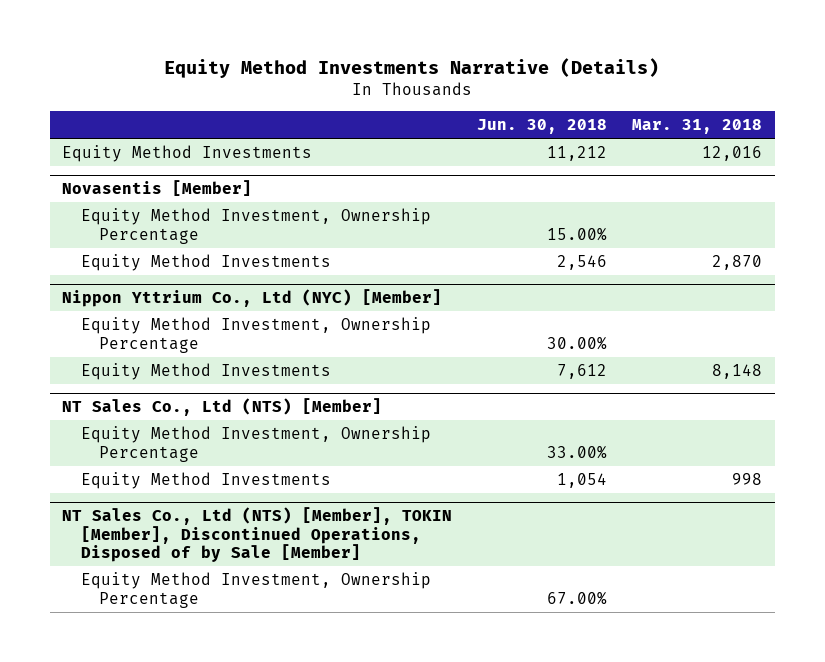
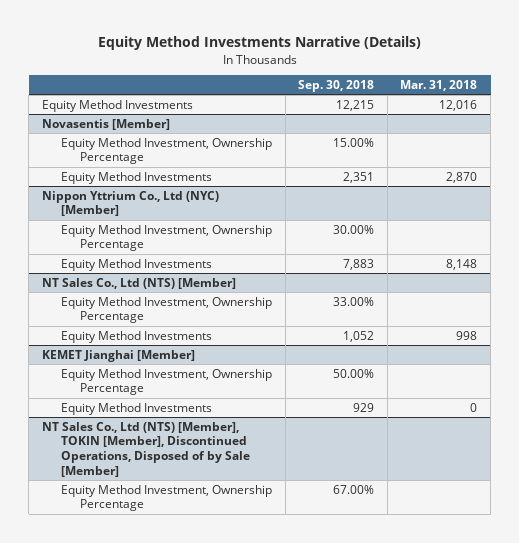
[477,119,608,135] Jun. 30, 2018 -> none
none -> [298,80,375,93] Sep. 30, 2018
none -> [42,349,196,362] KEMET Jianghai [Member]
none -> [60,368,272,396] Equity Method Investment, Ownership Percentage
none -> [60,402,212,415] Equity Method Investments

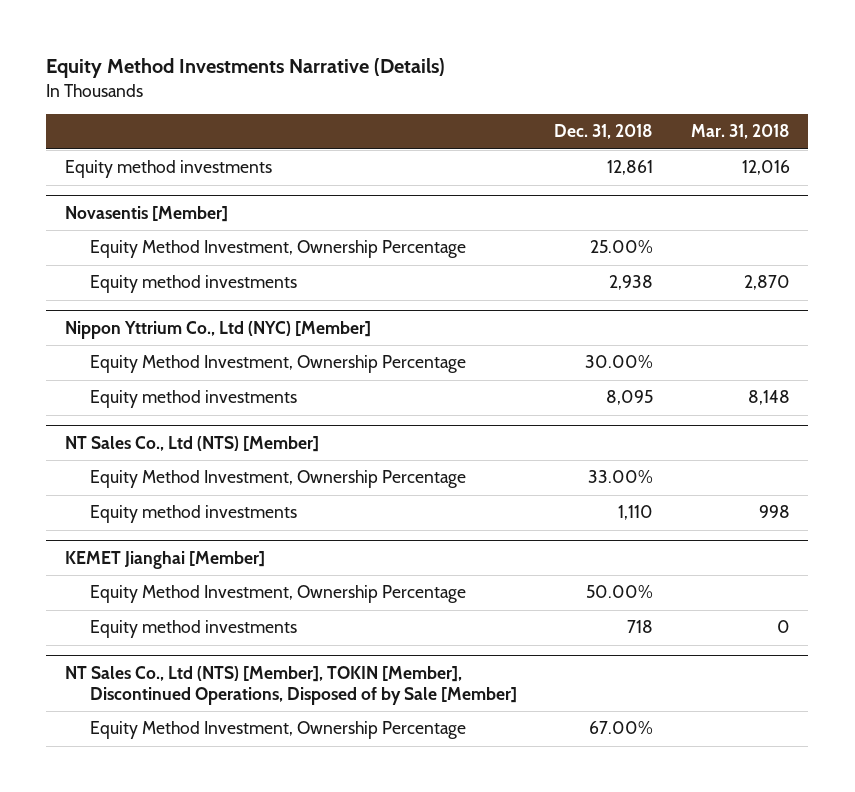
[298,80,375,93] Sep. 30, 2018 -> none
none -> [554,124,654,140] Dec. 31, 2018
[42,99,194,112] Equity Method Investments -> [64,160,272,179] Equity method investments
[60,171,212,184] Equity Method Investments -> [89,275,297,294] Equity method investments
[60,258,212,271] Equity Method Investments -> [89,390,297,409] Equity method investments
[60,330,212,343] Equity Method Investments -> [89,505,297,524] Equity method investments
[60,402,212,415] Equity Method Investments -> [89,620,297,639] Equity method investments

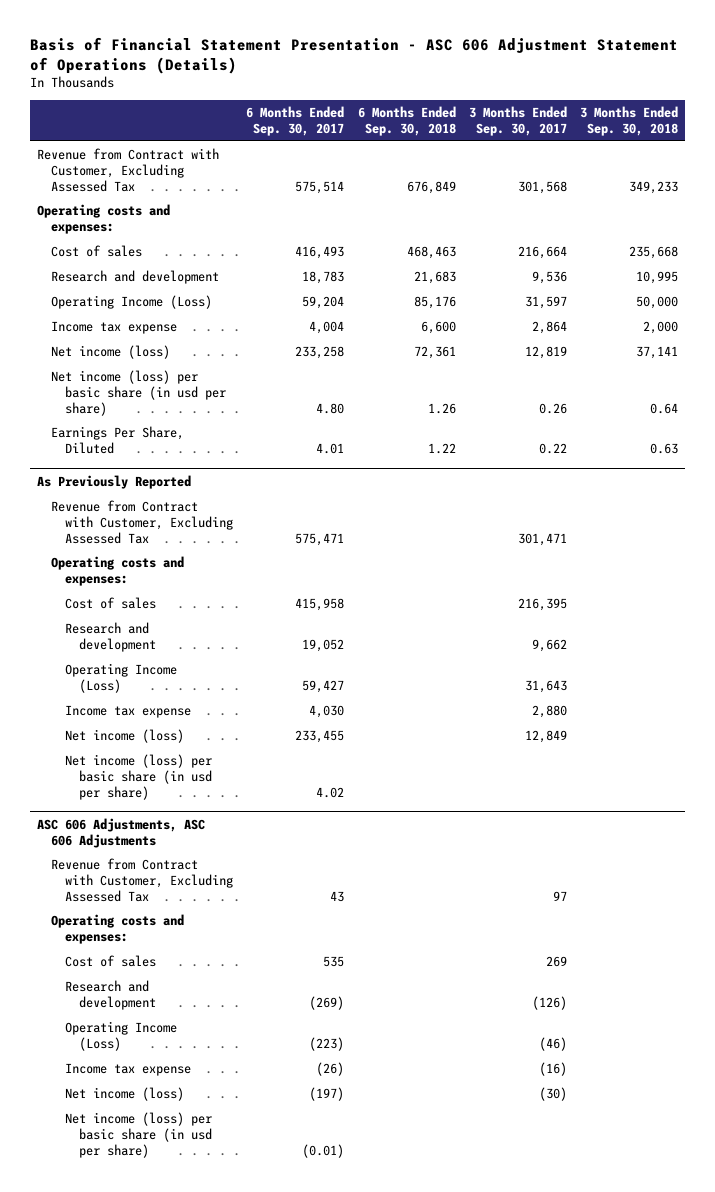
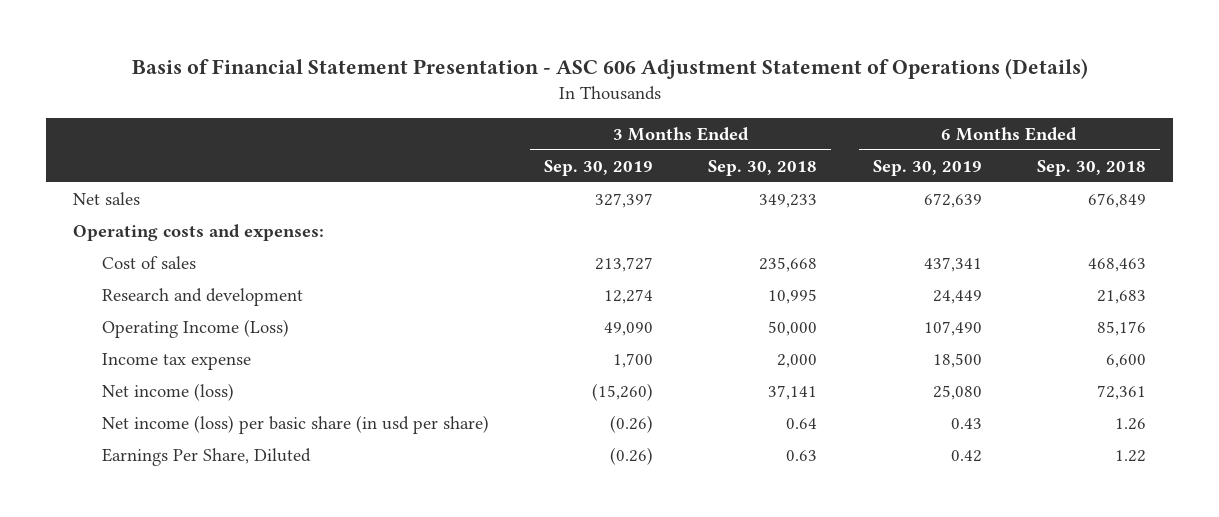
[246,105,345,136] 6 Months Ended Sep. 30, 2017 -> none
[468,105,567,136] 3 Months Ended Sep. 30, 2017 -> none
none -> [544,159,654,176] Sep. 30, 2019
none -> [872,159,982,176] Sep. 30, 2019
[36,147,219,192] Revenue from Contract with Customer, Excluding Assessed Tax -> [73,192,141,206] Net sales
[36,474,191,489] As Previously Reported -> none
[50,499,234,544] Revenue from Contract with Customer, Excluding Assessed Tax -> none
[50,555,184,586] Operating costs and expenses: -> none
[65,596,157,609] Cost of sales -> none
[65,621,157,652] Research and development -> none
[65,662,178,693] Operating Income (Loss) -> none
[65,704,192,718] Income tax expense -> none
[65,728,185,743] Net income (loss) -> none
[65,753,213,800] Net income (loss) per basic share (in usd per share) -> none
[36,817,205,848] ASC 606 Adjustments, ASC 606 Adjustments -> none
[50,857,234,902] Revenue from Contract with Customer, Excluding Assessed Tax -> none
[50,913,184,944] Operating costs and expenses: -> none
[65,954,157,967] Cost of sales -> none
[65,979,157,1010] Research and development -> none
[65,1020,178,1051] Operating Income (Loss) -> none
[65,1062,192,1076] Income tax expense -> none
[65,1086,185,1101] Net income (loss) -> none
[65,1111,213,1158] Net income (loss) per basic share (in usd per share) -> none

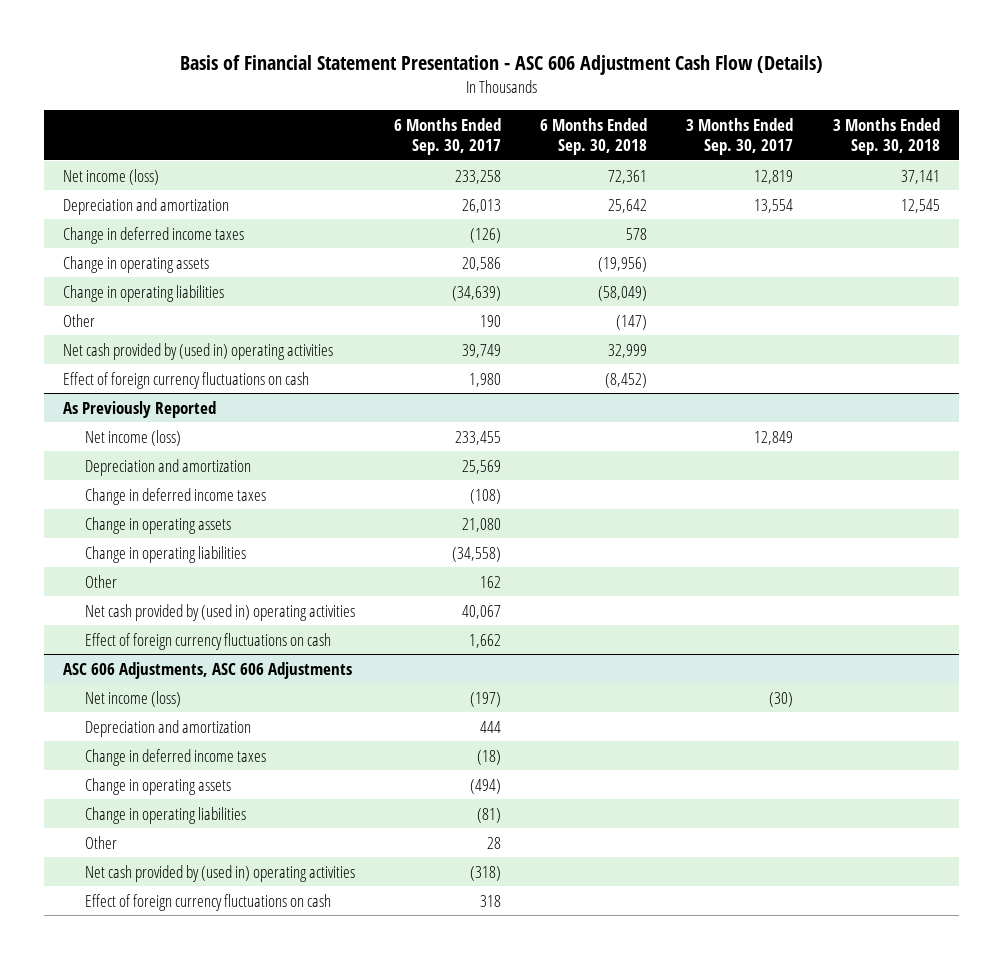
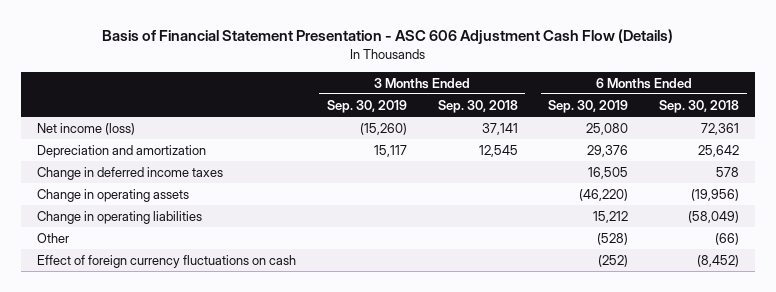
[393,118,501,155] 6 Months Ended Sep. 30, 2017 -> none
[686,118,794,155] 3 Months Ended Sep. 30, 2017 -> none
none -> [326,99,407,113] Sep. 30, 2019
none -> [548,99,629,113] Sep. 30, 2019
[63,342,334,360] Net cash provided by (used in) operating activities -> none
[616,314,648,330] (147) -> [715,232,740,245] (66)
[63,400,217,418] As Previously Reported -> none
[84,429,181,446] Net income (loss) -> none
[84,458,251,476] Depreciation and amortization -> none
[84,487,266,505] Change in deferred income taxes -> none
[84,516,231,534] Change in operating assets -> none
[84,545,246,563] Change in operating liabilities -> none
[84,574,117,588] Other -> none
[84,603,355,621] Net cash provided by (used in) operating activities -> none
[84,632,331,650] Effect of foreign currency fluctuations on cash -> none
[63,661,353,679] ASC 606 Adjustments, ASC 606 Adjustments -> none
[84,690,181,707] Net income (loss) -> none
[84,719,251,737] Depreciation and amortization -> none
[84,748,266,766] Change in deferred income taxes -> none
[84,777,231,795] Change in operating assets -> none
[84,806,246,824] Change in operating liabilities -> none
[84,835,117,849] Other -> none
[84,864,355,882] Net cash provided by (used in) operating activities -> none
[84,893,331,911] Effect of foreign currency fluctuations on cash -> none

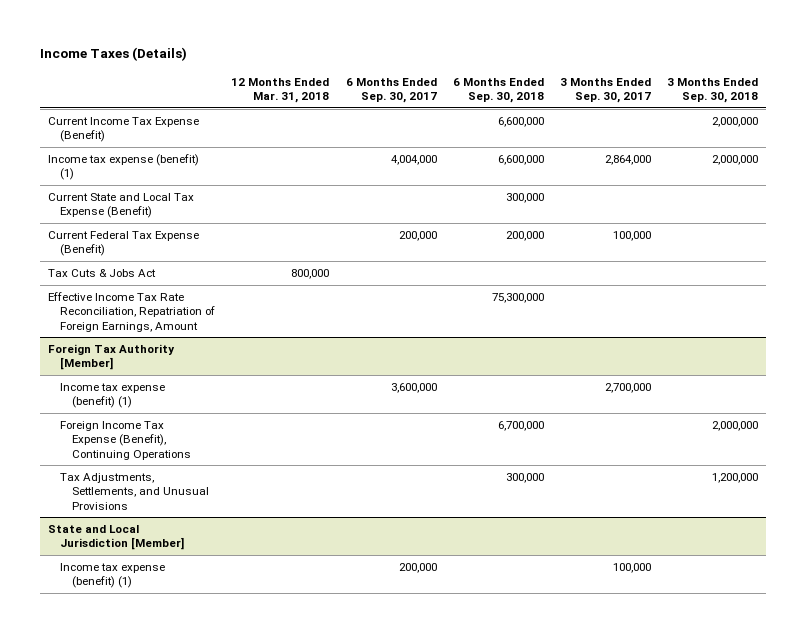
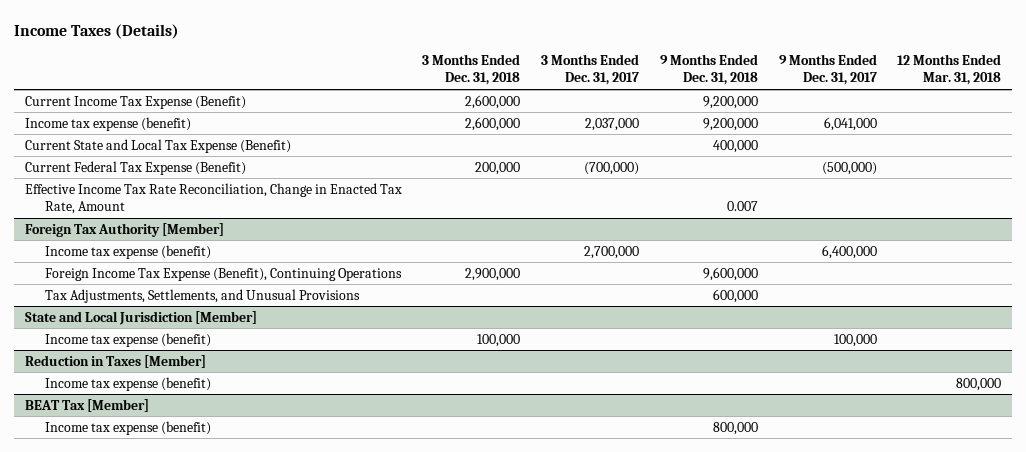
[345,77,437,103] 6 Months Ended Sep. 30, 2017 -> none
[452,77,544,103] 6 Months Ended Sep. 30, 2018 -> none
[559,77,651,103] 3 Months Ended Sep. 30, 2017 -> none
[667,77,759,103] 3 Months Ended Sep. 30, 2018 -> none
none -> [422,54,521,86] 3 Months Ended Dec. 31, 2018
none -> [541,54,640,86] 3 Months Ended Dec. 31, 2017
none -> [659,54,758,86] 9 Months Ended Dec. 31, 2018
none -> [778,54,877,86] 9 Months Ended Dec. 31, 2017
[48,153,200,181] Income tax expense (benefit) (1) -> [24,116,191,131] Income tax expense (benefit)
[48,268,157,277] Tax Cuts & Jobs Act -> none
[48,291,216,332] Effective Income Tax Rate Reconciliation, Repatriation of Foreign Earnings, Amount -> none
none -> [24,182,402,215] Effective Income Tax Rate Reconciliation, Change in Enacted Tax Rate, Amount
[60,382,166,409] Income tax expense (benefit) (1) -> [44,244,211,259] Income tax expense (benefit)
[60,562,166,589] Income tax expense (benefit) (1) -> [44,332,211,347] Income tax expense (benefit)
none -> [24,354,206,368] Reduction in Taxes [Member]
none -> [44,376,211,391] Income tax expense (benefit)
none -> [24,398,149,412] BEAT Tax [Member]
none -> [44,420,211,435] Income tax expense (benefit)

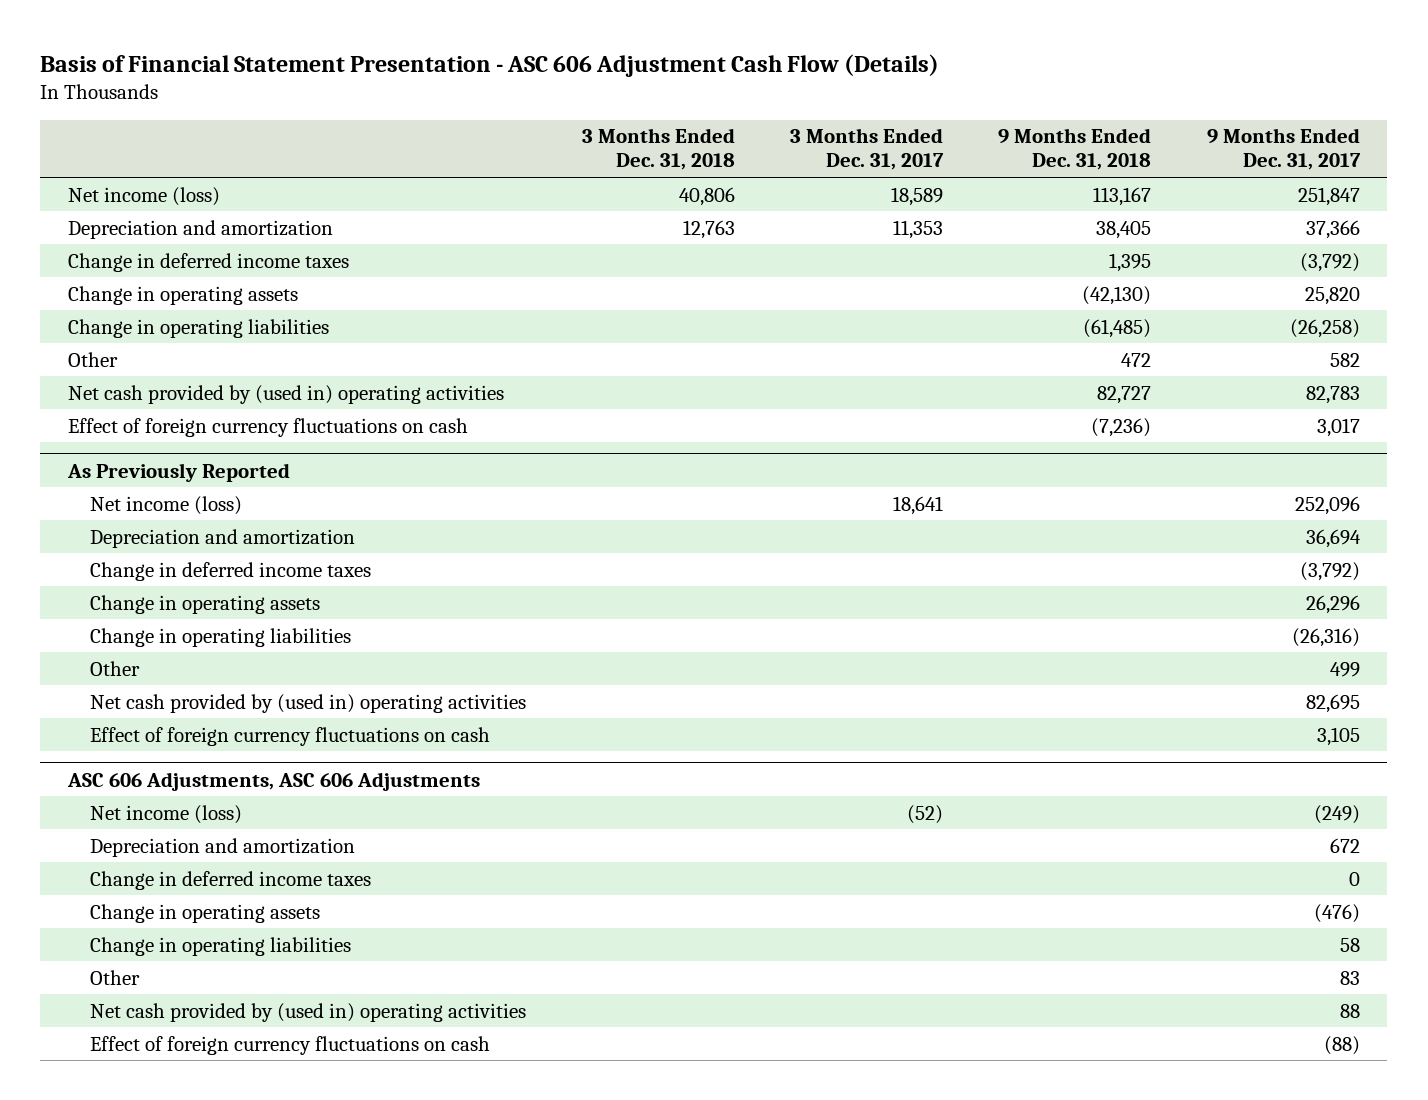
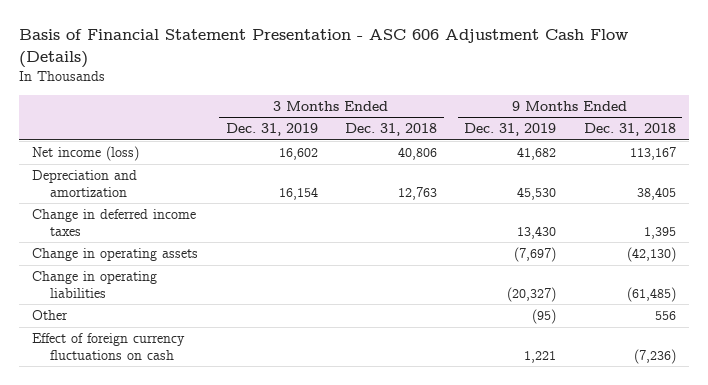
[789,128,944,171] 3 Months Ended Dec. 31, 2017 -> none
[1206,128,1361,171] 9 Months Ended Dec. 31, 2017 -> none
none -> [225,123,318,137] Dec. 31, 2019
none -> [464,123,557,137] Dec. 31, 2019
[67,384,504,404] Net cash provided by (used in) operating activities -> none
[1121,352,1152,367] 472 -> [654,311,676,321] 556
[66,462,290,482] As Previously Reported -> none
[90,495,243,515] Net income (loss) -> none
[90,528,356,548] Depreciation and amortization -> none
[90,561,372,581] Change in deferred income taxes -> none
[90,594,321,614] Change in operating assets -> none
[90,627,352,647] Change in operating liabilities -> none
[90,660,141,676] Other -> none
[90,693,527,713] Net cash provided by (used in) operating activities -> none
[90,726,491,746] Effect of foreign currency fluctuations on cash -> none
[66,771,480,791] ASC 606 Adjustments, ASC 606 Adjustments -> none
[90,804,243,824] Net income (loss) -> none
[90,837,356,857] Depreciation and amortization -> none
[90,870,372,890] Change in deferred income taxes -> none
[90,903,321,923] Change in operating assets -> none
[90,936,352,956] Change in operating liabilities -> none
[90,969,141,985] Other -> none
[90,1002,527,1022] Net cash provided by (used in) operating activities -> none
[90,1035,491,1055] Effect of foreign currency fluctuations on cash -> none

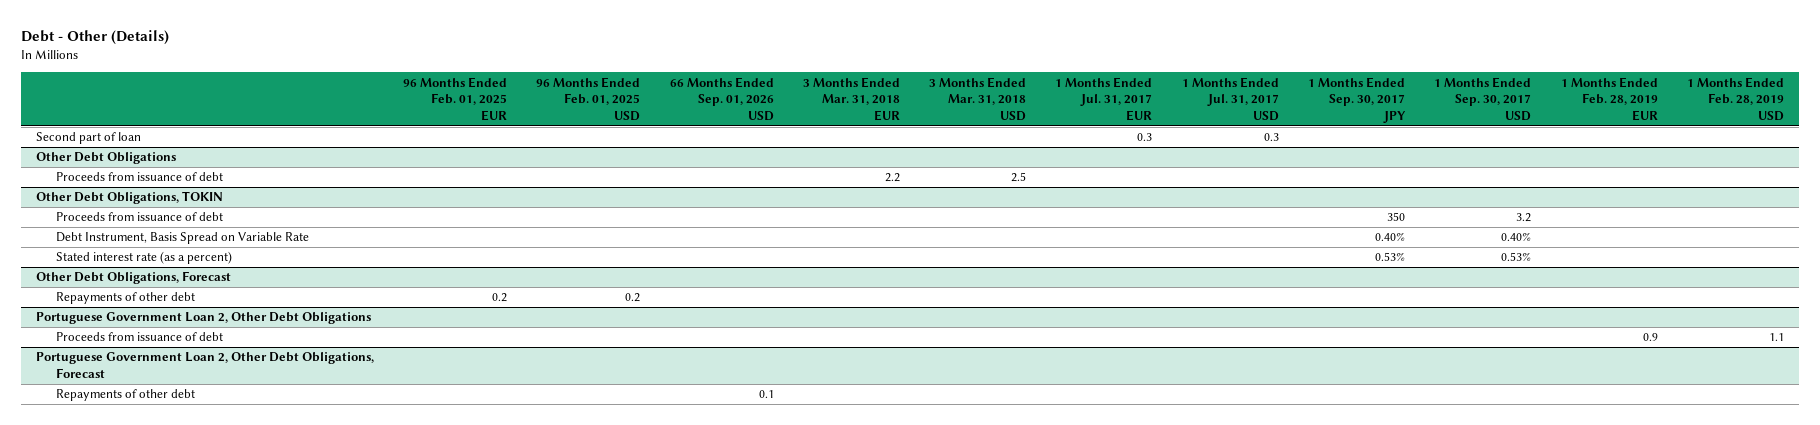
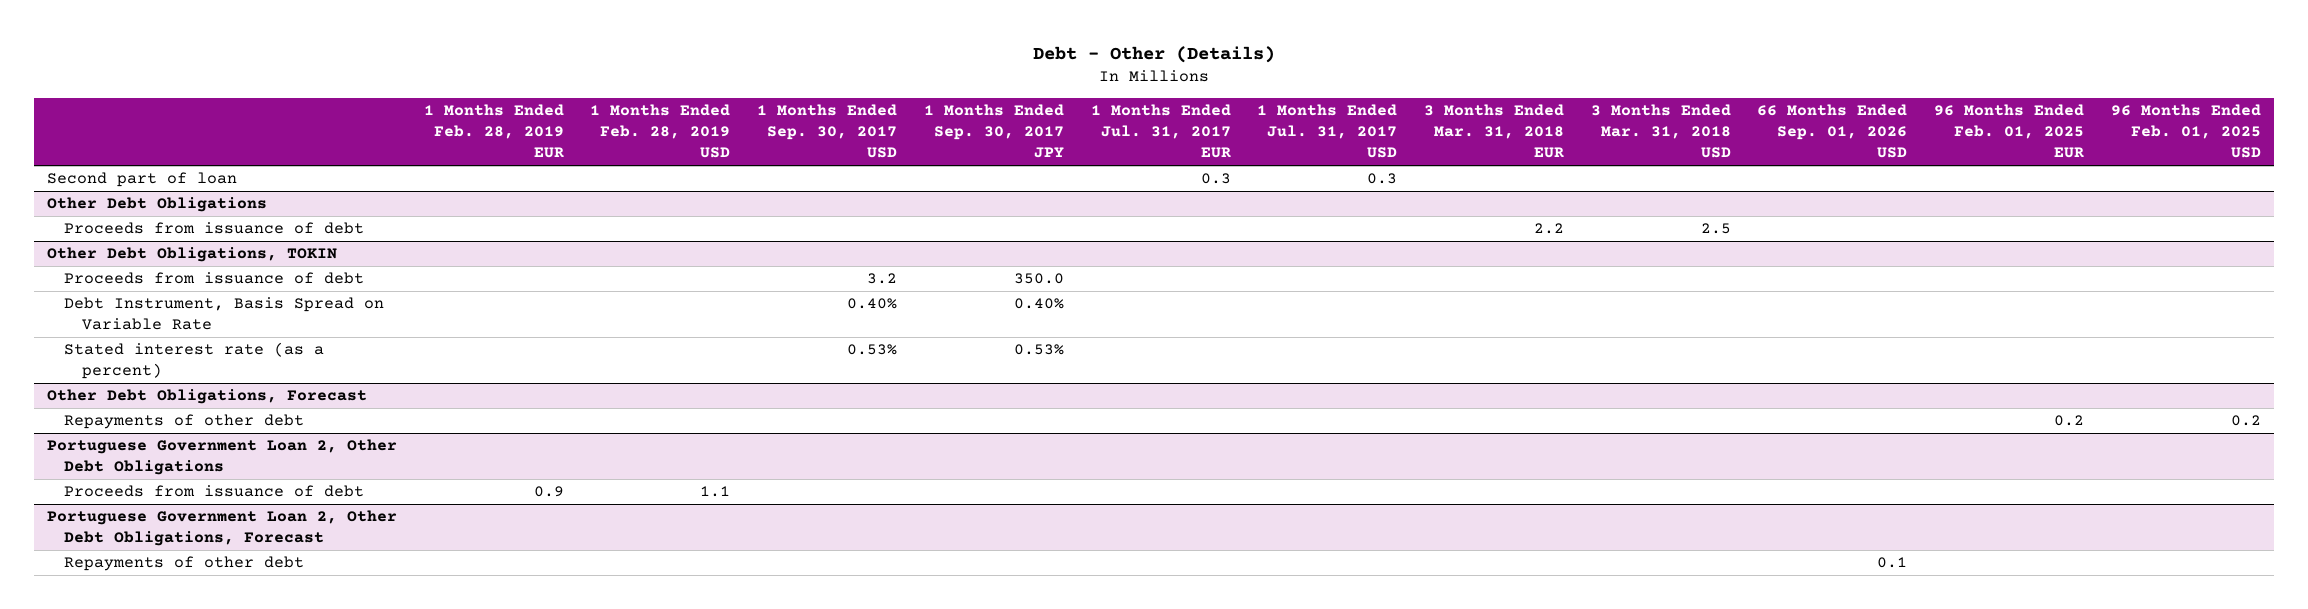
[1387,212,1406,222] 350 -> [1013,273,1064,285] 350.0

